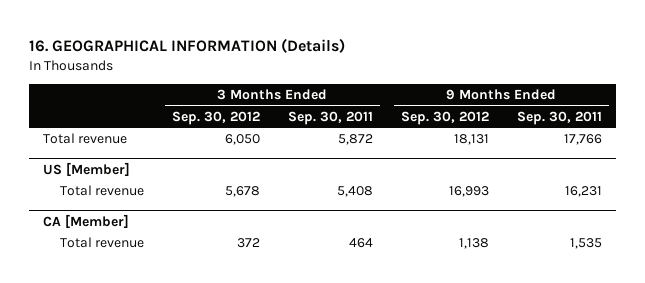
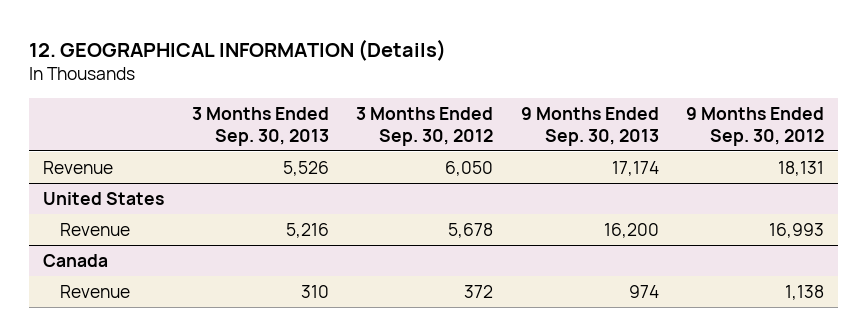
[28,37,345,53] 16. GEOGRAPHICAL INFORMATION (Details) -> [29,38,447,61] 12. GEOGRAPHICAL INFORMATION (Details)
[287,110,373,125] Sep. 30, 2011 -> none
[516,110,602,125] Sep. 30, 2011 -> none
none -> [191,106,329,146] 3 Months Ended Sep. 30, 2013
none -> [520,106,659,146] 9 Months Ended Sep. 30, 2013
[42,162,130,177] US [Member] -> none
[42,214,129,229] CA [Member] -> none
[42,133,127,145] Total revenue -> [43,160,114,174] Revenue
none -> [43,191,165,205] United States
[59,185,144,197] Total revenue -> [59,222,130,236] Revenue
none -> [43,253,109,267] Canada
[59,237,144,249] Total revenue -> [59,284,130,298] Revenue

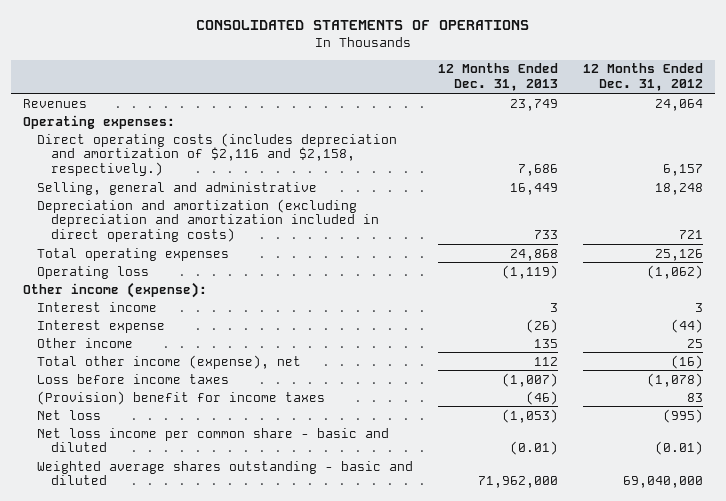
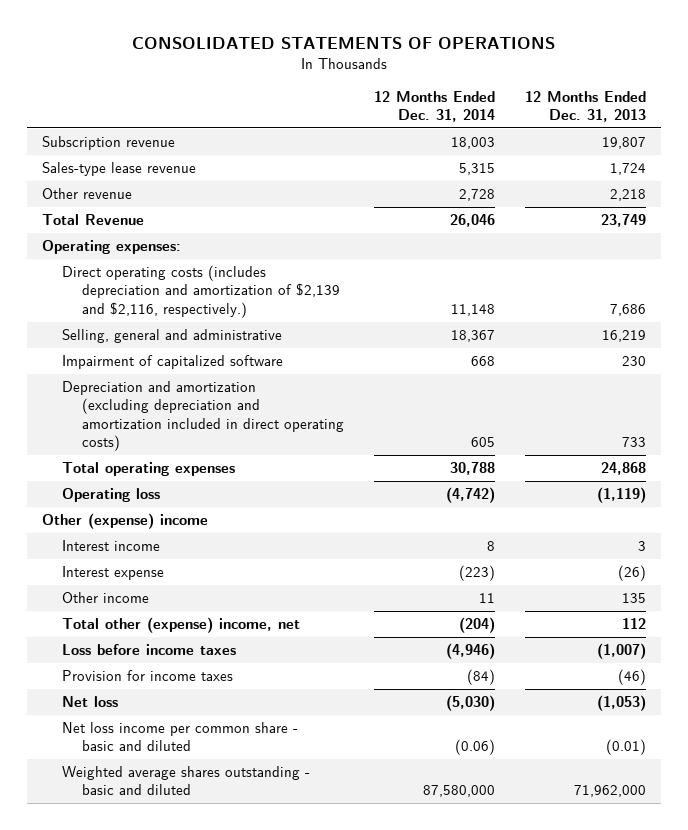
[583,63,704,92] 12 Months Ended Dec. 31, 2012 -> none
none -> [373,90,495,123] 12 Months Ended Dec. 31, 2014
none -> [41,136,175,151] Subscription revenue
none -> [41,162,196,177] Sales-type lease revenue
none -> [41,188,132,200] Other revenue
[23,98,88,108] Revenues -> [41,214,144,226] Total Revenue
[37,132,398,177] Direct operating costs (includes depreciation and amortization of $2,116 and $2,158, respectively.) -> [61,265,340,318] Direct operating costs (includes depreciation and amortization of $2,139 and $2,116, respectively.)
[510,182,559,195] 16,449 -> [602,330,647,343] 16,219
none -> [61,355,283,370] Impairment of capitalized software
[23,281,208,298] Other income (expense): -> [41,513,208,530] Other (expense) income
[37,354,302,369] Total other income (expense), net -> [61,617,300,634] Total other (expense) income, net
[37,390,326,405] (Provision) benefit for income taxes -> [61,670,233,682] Provision for income taxes

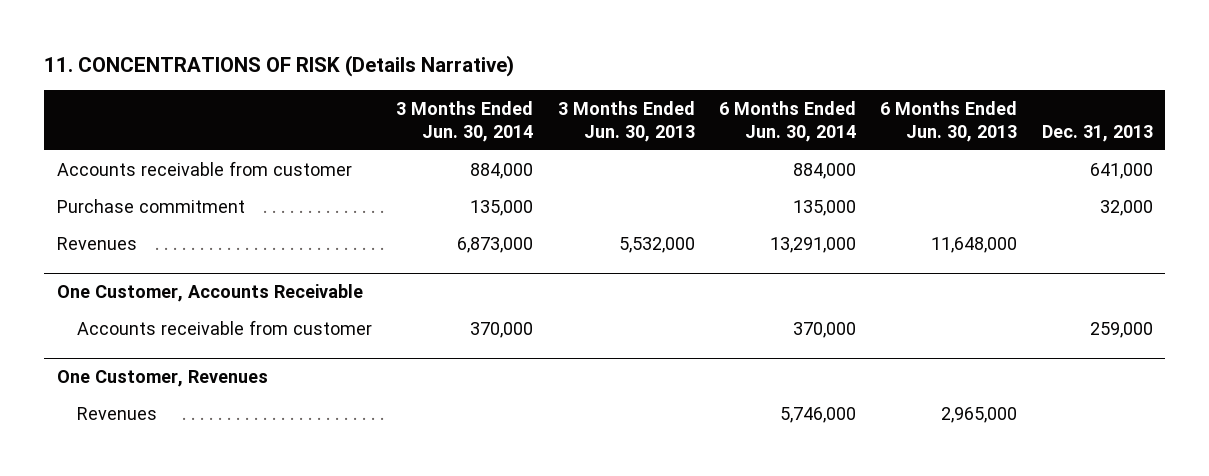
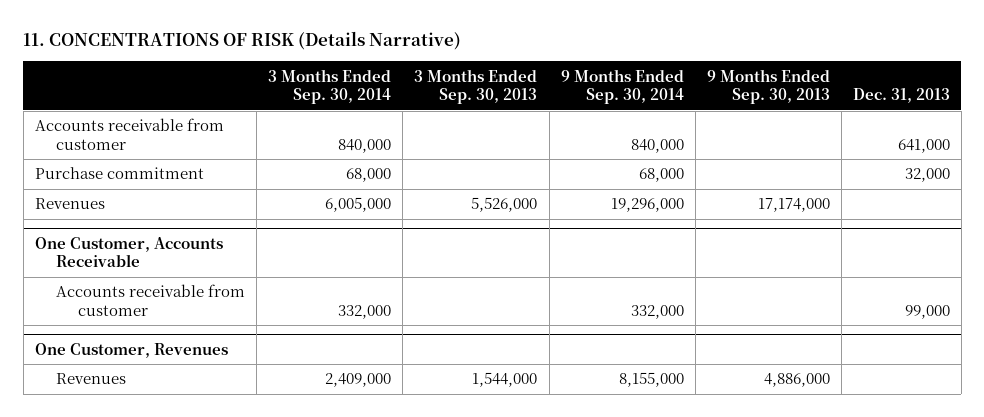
[396,100,534,142] 3 Months Ended Jun. 30, 2014 -> none
[557,100,695,142] 3 Months Ended Jun. 30, 2013 -> none
[719,100,857,142] 6 Months Ended Jun. 30, 2014 -> none
[880,100,1018,142] 6 Months Ended Jun. 30, 2013 -> none
none -> [268,68,392,105] 3 Months Ended Sep. 30, 2014
none -> [414,68,538,105] 3 Months Ended Sep. 30, 2013
none -> [560,68,684,105] 9 Months Ended Sep. 30, 2014
none -> [706,68,830,105] 9 Months Ended Sep. 30, 2013
[1089,321,1153,338] 259,000 -> [904,304,950,319] 99,000

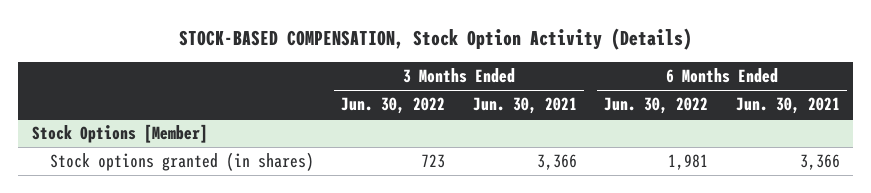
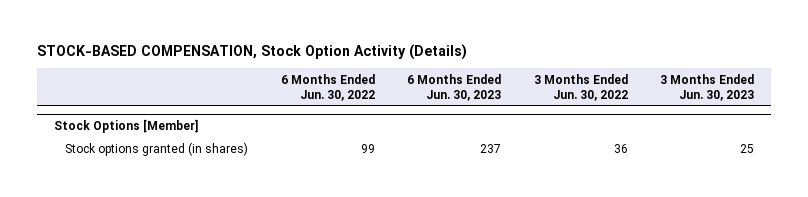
[472,97,577,115] Jun. 30, 2021 -> none
[735,97,840,115] Jun. 30, 2021 -> none
none -> [407,73,502,101] 6 Months Ended Jun. 30, 2023
none -> [660,73,755,101] 3 Months Ended Jun. 30, 2023
[421,154,446,169] 723 -> [613,143,628,153] 36
[668,154,709,171] 1,981 -> [360,143,375,153] 99

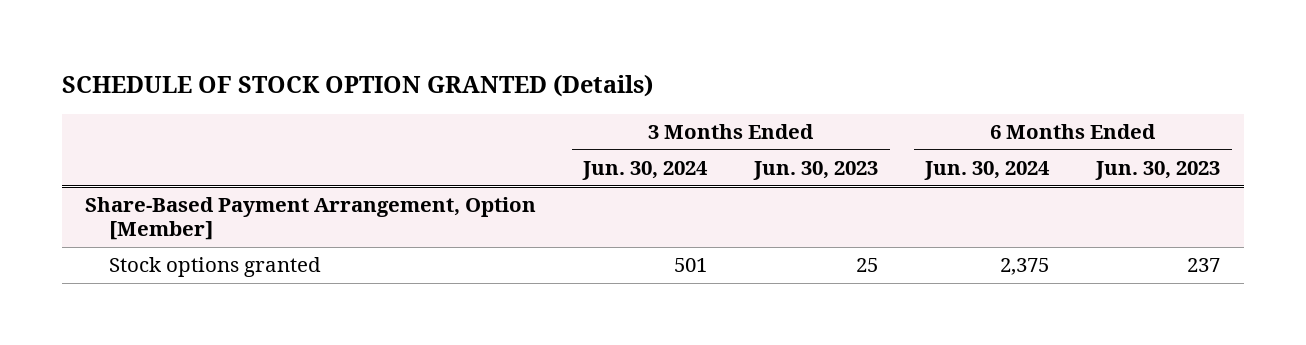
[37,44,468,61] STOCK-BASED COMPENSATION, Stock Option Activity (Details) -> [61,74,653,98] SCHEDULE OF STOCK OPTION GRANTED (Details)
[280,73,375,101] 6 Months Ended Jun. 30, 2022 -> none
[533,73,628,101] 3 Months Ended Jun. 30, 2022 -> none
none -> [582,161,709,181] Jun. 30, 2024
none -> [924,161,1051,181] Jun. 30, 2024
[53,119,199,134] Stock Options [Member] -> [85,197,537,241] Share-Based Payment Arrangement, Option [Member]
[65,141,249,156] Stock options granted (in shares) -> [109,257,322,278] Stock options granted

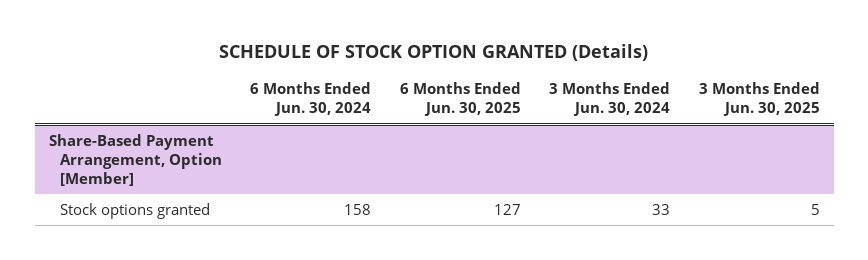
[753,161,879,181] Jun. 30, 2023 -> none
[1095,161,1221,181] Jun. 30, 2023 -> none
none -> [399,82,521,117] 6 Months Ended Jun. 30, 2025
none -> [698,82,820,117] 3 Months Ended Jun. 30, 2025
[674,258,708,273] 501 -> [652,203,671,215] 33
[1000,258,1050,276] 2,375 -> [344,203,372,215] 158

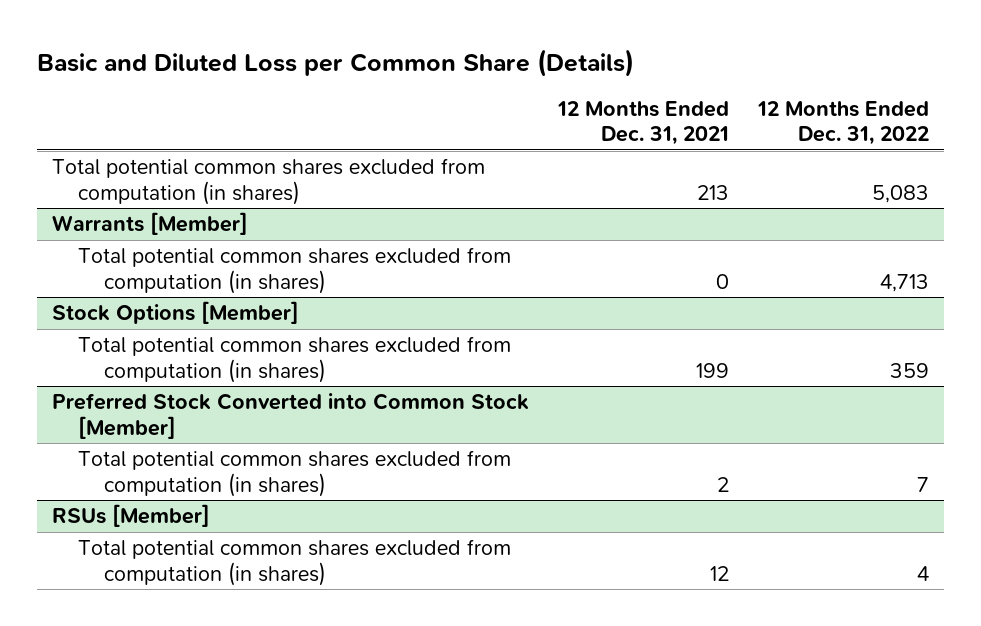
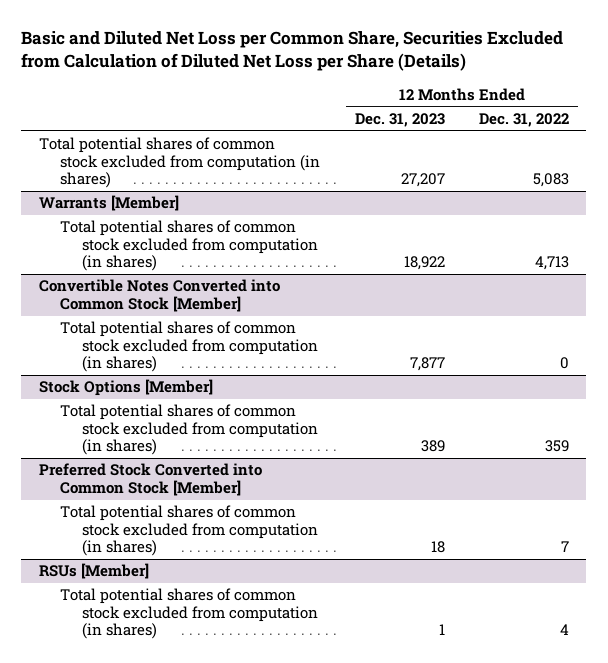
[36,48,634,77] Basic and Diluted Loss per Common Share (Details) -> [21,31,564,72] Basic and Diluted Net Loss per Common Share, Securities Excluded from Calculation of Diluted Net Loss per Share (Details)
[556,100,729,145] 12 Months Ended Dec. 31, 2021 -> none
none -> [354,112,445,127] Dec. 31, 2023
[51,158,485,205] Total potential common shares excluded from computation (in shares) -> [38,137,321,189] Total potential shares of common stock excluded from computation (in shares)
[77,247,511,294] Total potential common shares excluded from computation (in shares) -> [60,220,318,272] Total potential shares of common stock excluded from computation (in shares)
none -> [38,279,280,312] Convertible Notes Converted into Common Stock [Member]
none -> [60,321,318,373] Total potential shares of common stock excluded from computation (in shares)
[77,336,511,383] Total potential common shares excluded from computation (in shares) -> [60,404,318,456] Total potential shares of common stock excluded from computation (in shares)
[77,450,511,497] Total potential common shares excluded from computation (in shares) -> [60,505,318,557] Total potential shares of common stock excluded from computation (in shares)
[77,539,511,586] Total potential common shares excluded from computation (in shares) -> [60,588,318,640] Total potential shares of common stock excluded from computation (in shares)

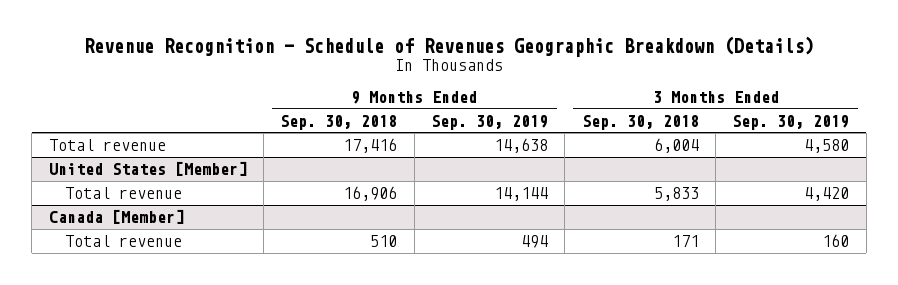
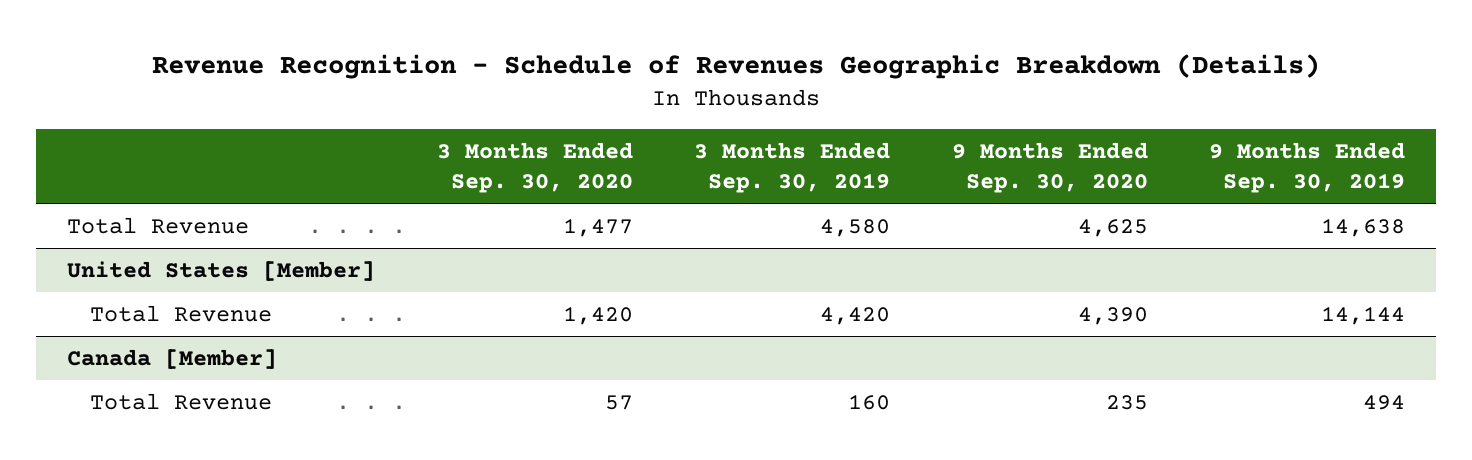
[280,114,398,130] Sep. 30, 2018 -> none
[581,114,699,130] Sep. 30, 2018 -> none
none -> [436,141,633,193] 3 Months Ended Sep. 30, 2020
none -> [951,141,1148,193] 9 Months Ended Sep. 30, 2020
[48,139,166,152] Total revenue -> [67,217,250,235] Total Revenue
[64,187,182,200] Total revenue -> [89,305,272,323] Total Revenue
[64,235,182,248] Total revenue -> [89,393,272,411] Total Revenue

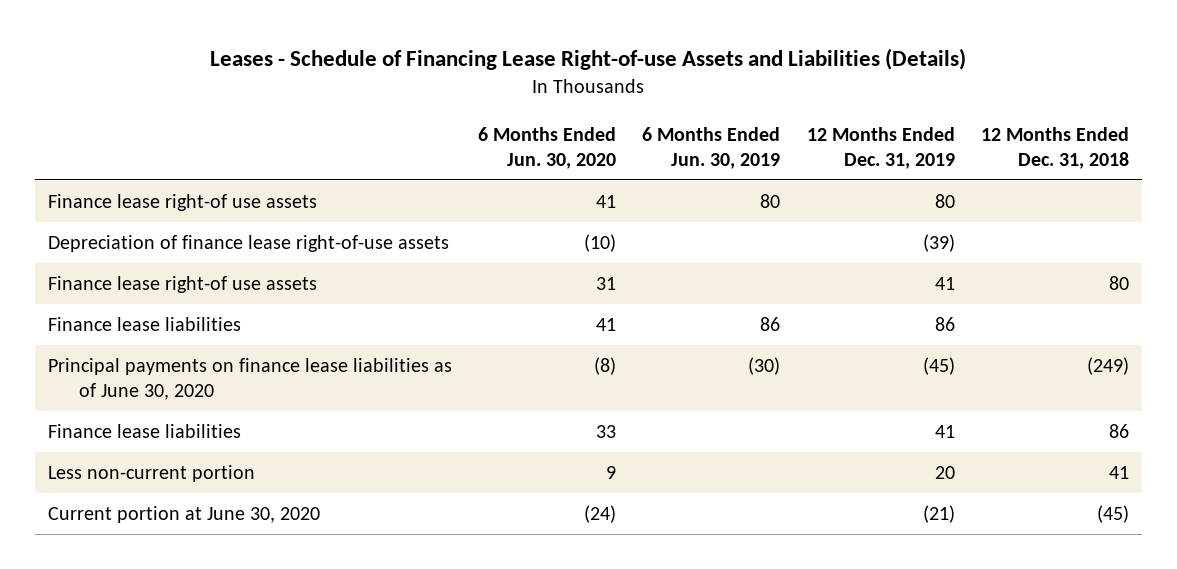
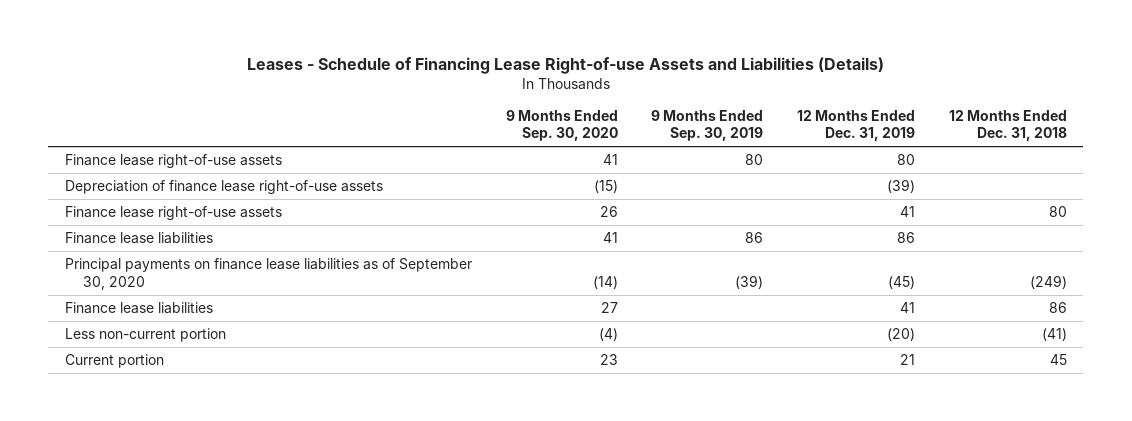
[478,126,617,169] 6 Months Ended Jun. 30, 2020 -> none
[642,126,781,169] 6 Months Ended Jun. 30, 2019 -> none
none -> [505,109,618,142] 9 Months Ended Sep. 30, 2020
none -> [651,109,764,142] 9 Months Ended Sep. 30, 2019
[47,194,317,212] Finance lease right-of use assets -> [65,154,283,169] Finance lease right-of-use assets
[47,276,317,294] Finance lease right-of use assets -> [65,206,283,221] Finance lease right-of-use assets
[47,358,452,401] Principal payments on finance lease liabilities as of June 30, 2020 -> [65,258,473,290] Principal payments on finance lease liabilities as of September 30, 2020
[934,466,955,480] 20 -> [886,328,915,342] (20)
[1108,466,1129,480] 41 -> [1041,328,1067,342] (41)
[47,506,320,524] Current portion at June 30, 2020 -> [65,354,165,369] Current portion
[922,505,955,524] (21) -> [899,354,915,366] 21
[1096,505,1129,524] (45) -> [1049,354,1067,366] 45

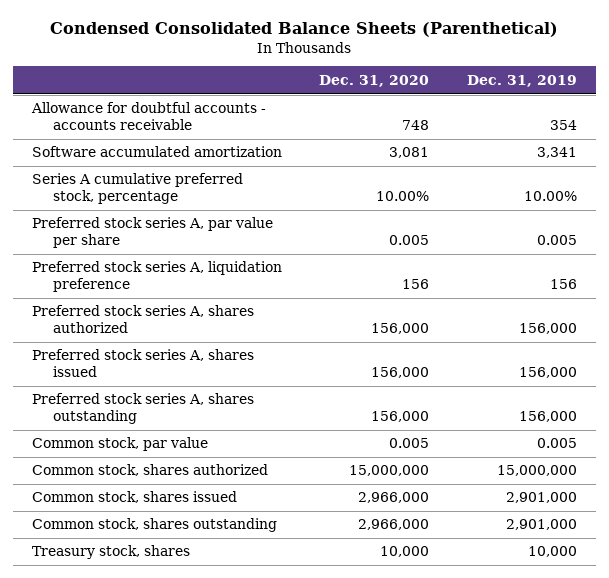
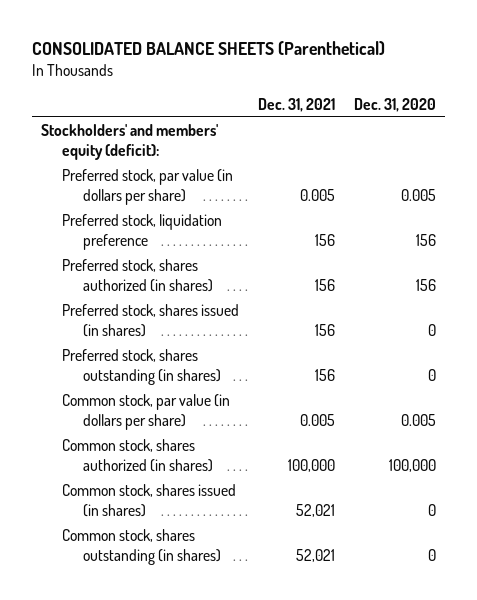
[50,22,559,38] Condensed Consolidated Balance Sheets (Parenthetical) -> [31,41,385,56] CONSOLIDATED BALANCE SHEETS (Parenthetical)
[466,74,577,87] Dec. 31, 2019 -> none
none -> [257,97,335,112] Dec. 31, 2021
[31,102,267,131] Allowance for doubtful accounts - accounts receivable -> none
[32,146,283,158] Software accumulated amortization -> none
[32,173,244,205] Series A cumulative preferred stock, percentage -> none
[32,545,191,560] Treasury stock, shares -> none
none -> [41,124,219,160] Stockholders' and members' equity (deficit):
[32,217,274,249] Preferred stock series A, par value per share -> [62,169,234,205] Preferred stock, par value (in dollars per share)
[32,261,283,293] Preferred stock series A, liquidation preference -> [62,214,223,250] Preferred stock, liquidation preference
[32,305,255,334] Preferred stock series A, shares authorized -> [62,259,213,292] Preferred stock, shares authorized (in shares)
[371,323,430,335] 156,000 -> [415,278,436,291] 156
[32,349,255,378] Preferred stock series A, shares issued -> [62,304,240,337] Preferred stock, shares issued (in shares)
[371,367,430,379] 156,000 -> [427,323,436,336] 0
[32,393,255,425] Preferred stock series A, shares outstanding -> [62,349,221,385] Preferred stock, shares outstanding (in shares)
[371,411,430,423] 156,000 -> [427,368,436,381] 0
[32,437,209,452] Common stock, par value -> [62,394,231,430] Common stock, par value (in dollars per share)
[32,464,269,477] Common stock, shares authorized -> [62,439,213,472] Common stock, shares authorized (in shares)
[349,465,430,477] 15,000,000 -> [388,458,436,472] 100,000
[32,491,238,504] Common stock, shares issued -> [62,484,237,517] Common stock, shares issued (in shares)
[358,492,430,504] 2,966,000 -> [427,503,436,516] 0
[32,518,278,533] Common stock, shares outstanding -> [62,529,221,565] Common stock, shares outstanding (in shares)
[358,519,430,531] 2,966,000 -> [427,548,436,561] 0

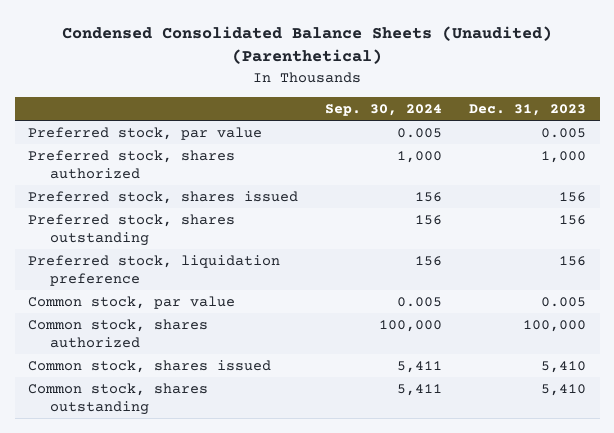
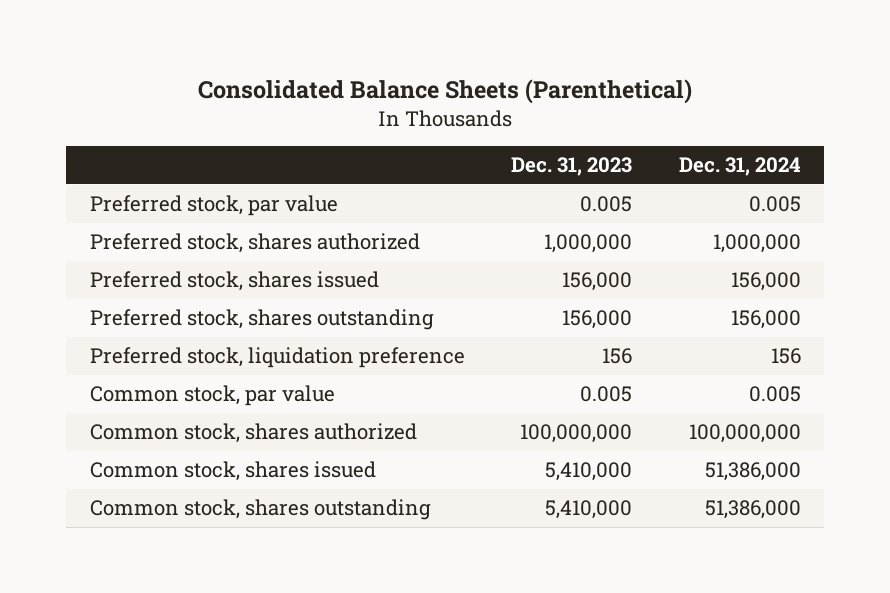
[62,26,553,65] Condensed Consolidated Balance Sheets (Unaudited) (Parenthetical) -> [198,79,693,105] Consolidated Balance Sheets (Parenthetical)
[325,103,443,116] Sep. 30, 2024 -> none
none -> [678,157,801,177] Dec. 31, 2024
[541,151,587,164] 1,000 -> [544,234,633,254] 1,000,000
[559,192,587,203] 156 -> [562,272,633,292] 156,000
[559,215,587,226] 156 -> [562,310,633,330] 156,000
[523,320,587,333] 100,000 -> [520,424,633,444] 100,000,000
[541,361,587,374] 5,410 -> [545,462,633,482] 5,410,000
[541,384,587,397] 5,410 -> [545,500,633,520] 5,410,000

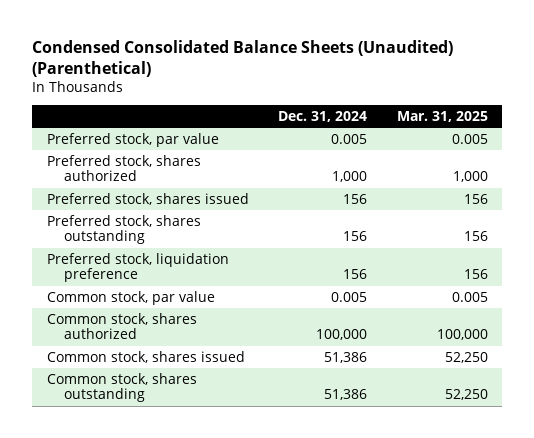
[198,79,693,105] Consolidated Balance Sheets (Parenthetical) -> [32,39,454,77] Condensed Consolidated Balance Sheets (Unaudited) (Parenthetical)
[511,157,633,177] Dec. 31, 2023 -> none
none -> [396,111,488,123] Mar. 31, 2025
[712,234,801,254] 1,000,000 -> [332,171,368,183] 1,000
[730,272,801,292] 156,000 -> [343,193,368,204] 156
[730,310,801,330] 156,000 -> [343,231,368,242] 156
[688,424,801,444] 100,000,000 -> [316,329,368,341] 100,000
[704,462,801,482] 51,386,000 -> [324,351,368,363] 51,386
[704,500,801,520] 51,386,000 -> [324,389,368,401] 51,386

